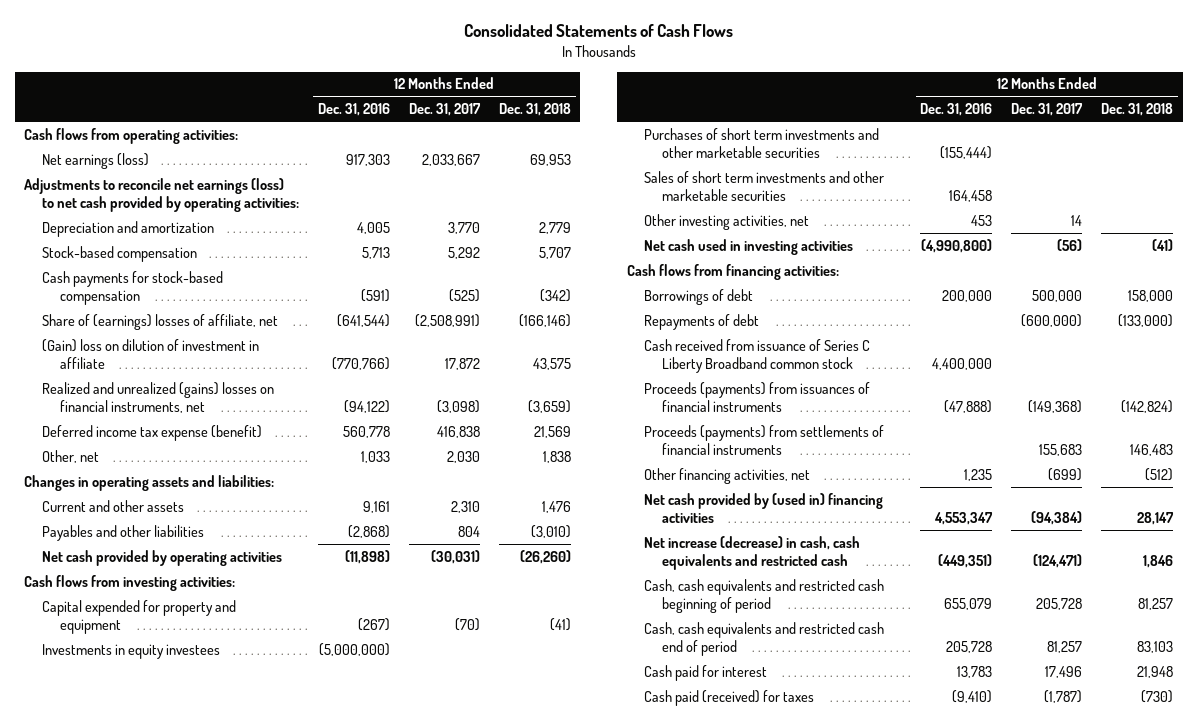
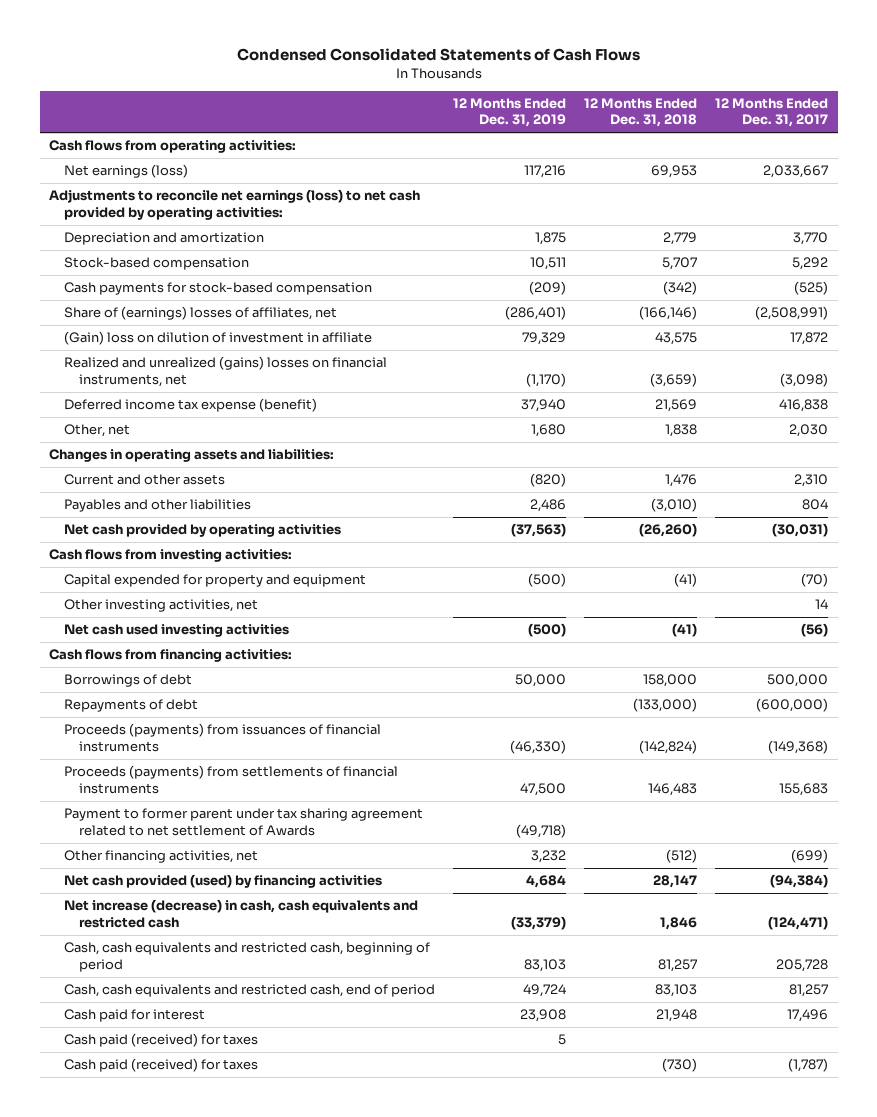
[463,24,733,38] Consolidated Statements of Cash Flows -> [236,47,640,61] Condensed Consolidated Statements of Cash Flows
[317,103,390,117] Dec. 31, 2016 -> none
none -> [453,97,567,128] 12 Months Ended Dec. 31, 2019
[41,313,278,330] Share of (earnings) losses of affiliate, net -> [63,306,337,321] Share of (earnings) losses of affiliates, net
[41,643,220,659] Investments in equity investees -> none
[644,127,880,159] Purchases of short term investments and other marketable securities -> none
[644,170,885,202] Sales of short term investments and other marketable securities -> none
[644,238,854,255] Net cash used in investing activities -> [63,624,289,638] Net cash used investing activities
[644,338,871,374] Cash received from issuance of Series C Liberty Broadband common stock -> none
none -> [63,808,423,836] Payment to former parent under tax sharing agreement related to net settlement of Awards
[644,492,884,524] Net cash provided by (used in) financing activities -> [63,874,382,889] Net cash provided (used) by financing activities
[644,578,885,614] Cash, cash equivalents and restricted cash beginning of period -> [63,942,430,972] Cash, cash equivalents and restricted cash, beginning of period
[644,621,885,657] Cash, cash equivalents and restricted cash end of period -> [63,984,435,998] Cash, cash equivalents and restricted cash, end of period
none -> [63,1033,258,1048] Cash paid (received) for taxes

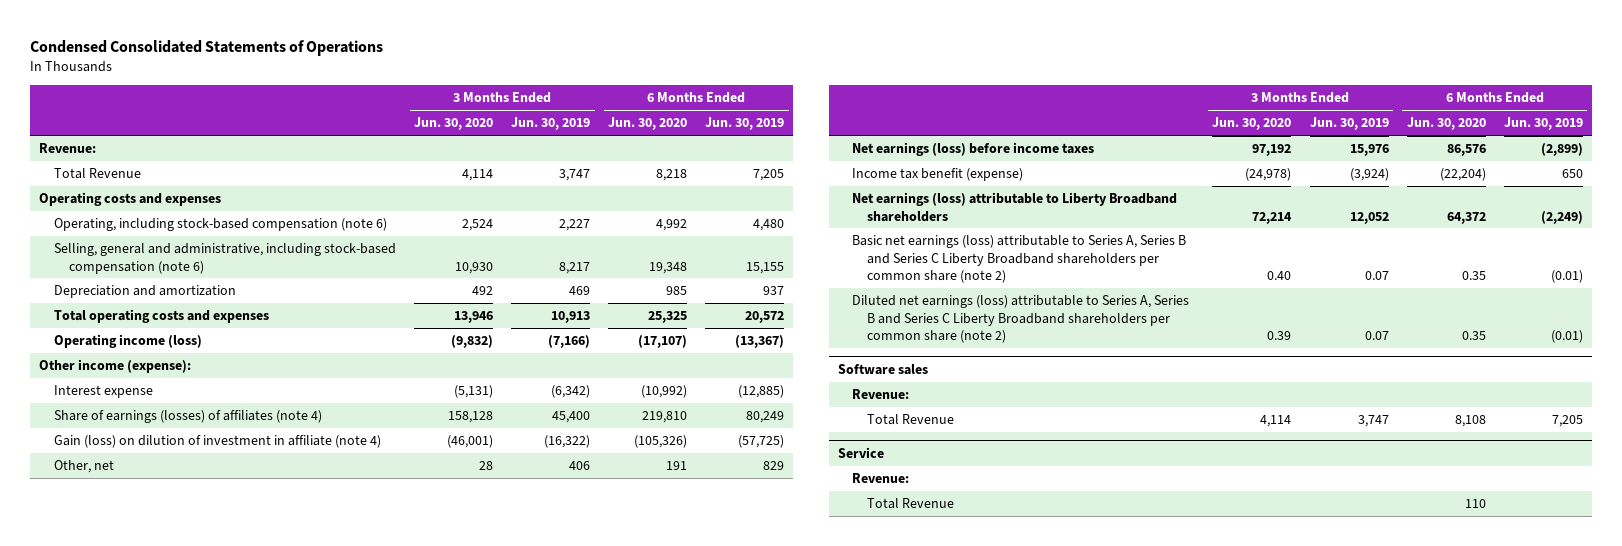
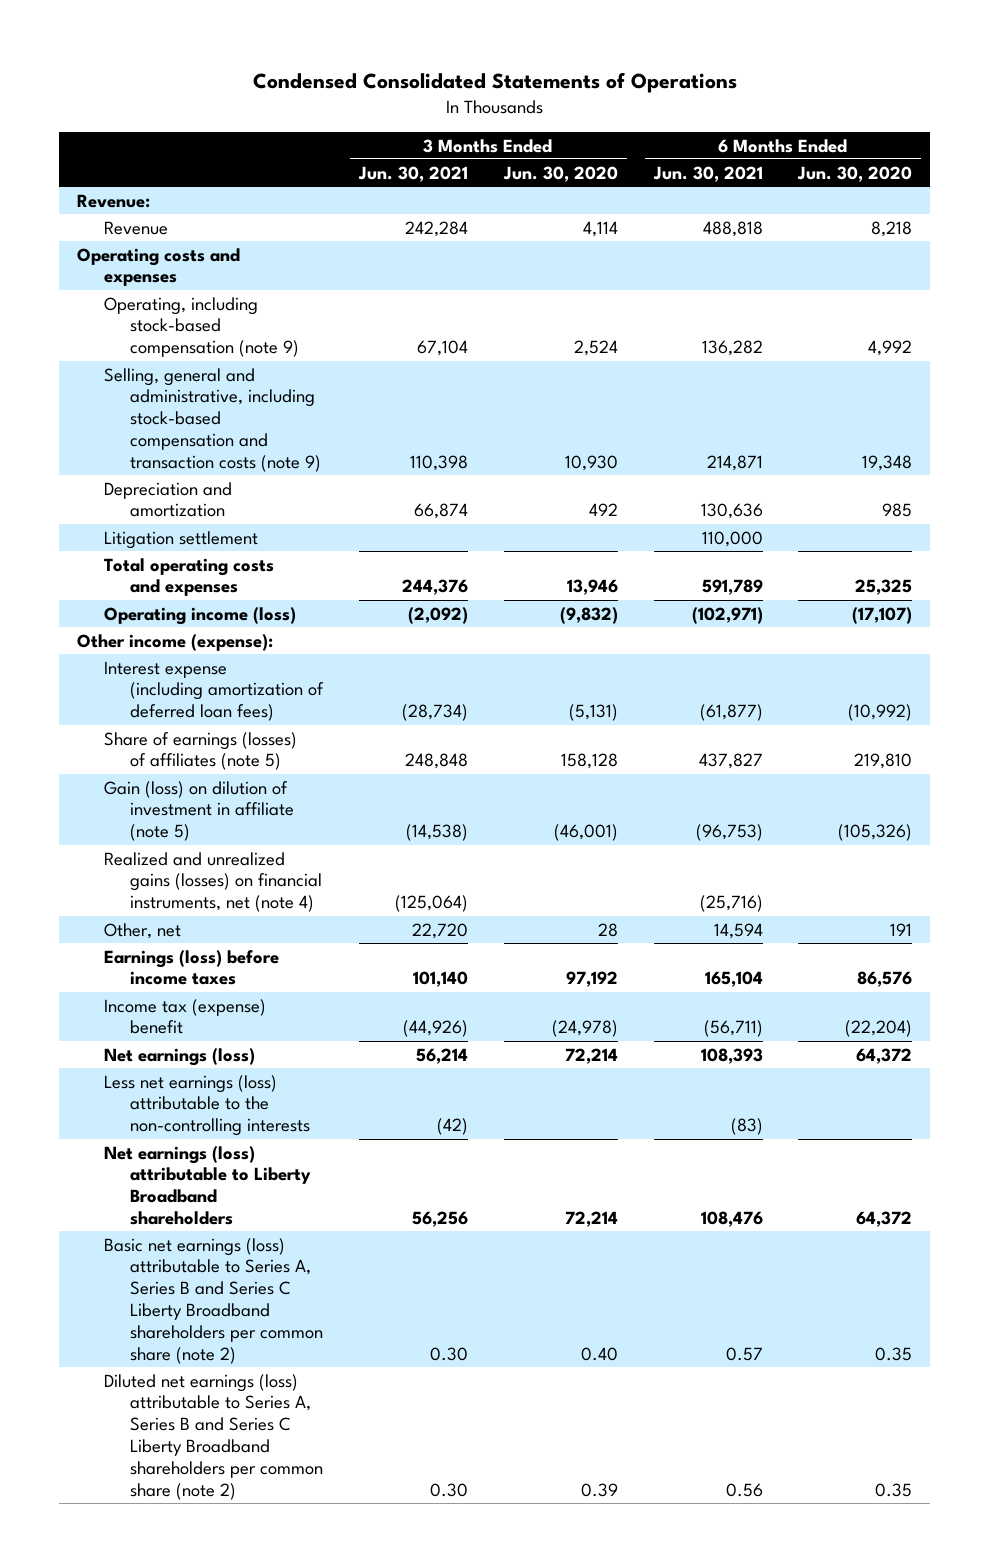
[511,117,591,131] Jun. 30, 2019 -> none
[705,117,785,131] Jun. 30, 2019 -> none
none -> [358,165,469,182] Jun. 30, 2021
none -> [652,165,763,182] Jun. 30, 2021
[53,168,141,180] Total Revenue -> [103,220,168,235] Revenue
[53,218,387,232] Operating, including stock-based compensation (note 6) -> [103,296,300,358] Operating, including stock-based compensation (note 9)
[53,243,396,274] Selling, general and administrative, including stock-based compensation (note 6) -> [103,367,322,472] Selling, general and administrative, including stock-based compensation and transaction costs (note 9)
none -> [103,530,258,549] Litigation settlement
[53,385,153,399] Interest expense -> [103,660,325,722] Interest expense (including amortization of deferred loan fees)
[53,410,322,424] Share of earnings (losses) of affiliates (note 4) -> [103,731,297,771] Share of earnings (losses) of affiliates (note 5)
[53,435,381,449] Gain (loss) on dilution of investment in affiliate (note 4) -> [103,780,295,842] Gain (loss) on dilution of investment in affiliate (note 5)
none -> [103,851,323,913] Realized and unrealized gains (losses) on financial instruments, net (note 4)
[852,142,1095,157] Net earnings (loss) before income taxes -> [103,949,279,986] Earnings (loss) before income taxes
[852,168,1024,182] Income tax benefit (expense) -> [103,998,266,1035] Income tax (expense) benefit
none -> [103,1047,255,1066] Net earnings (loss)
none -> [103,1074,311,1137] Less net earnings (loss) attributable to the non-controlling interests
[837,363,928,375] Software sales -> none
[852,389,910,400] Revenue: -> none
[866,414,954,426] Total Revenue -> none
[837,446,884,458] Service -> none
[852,473,910,484] Revenue: -> none
[866,498,954,510] Total Revenue -> none

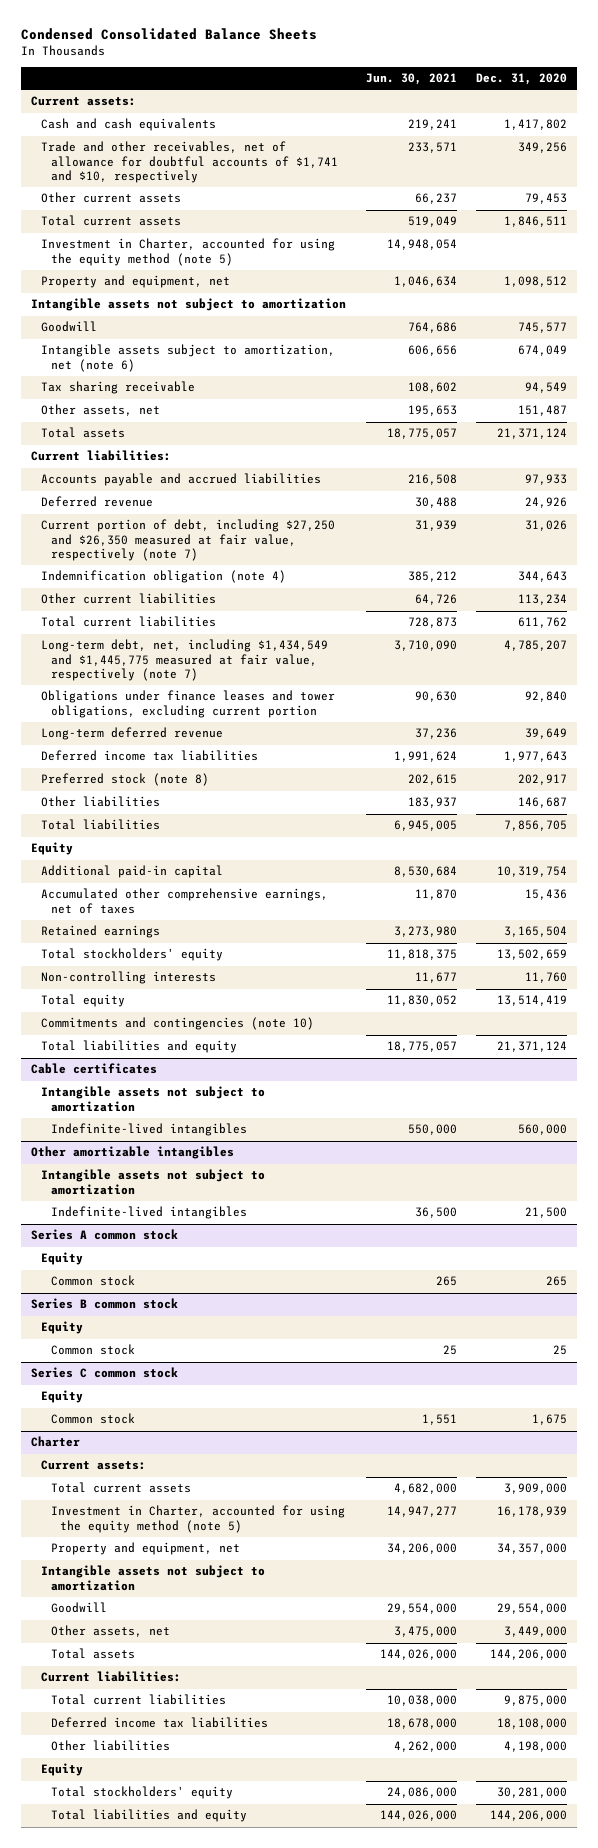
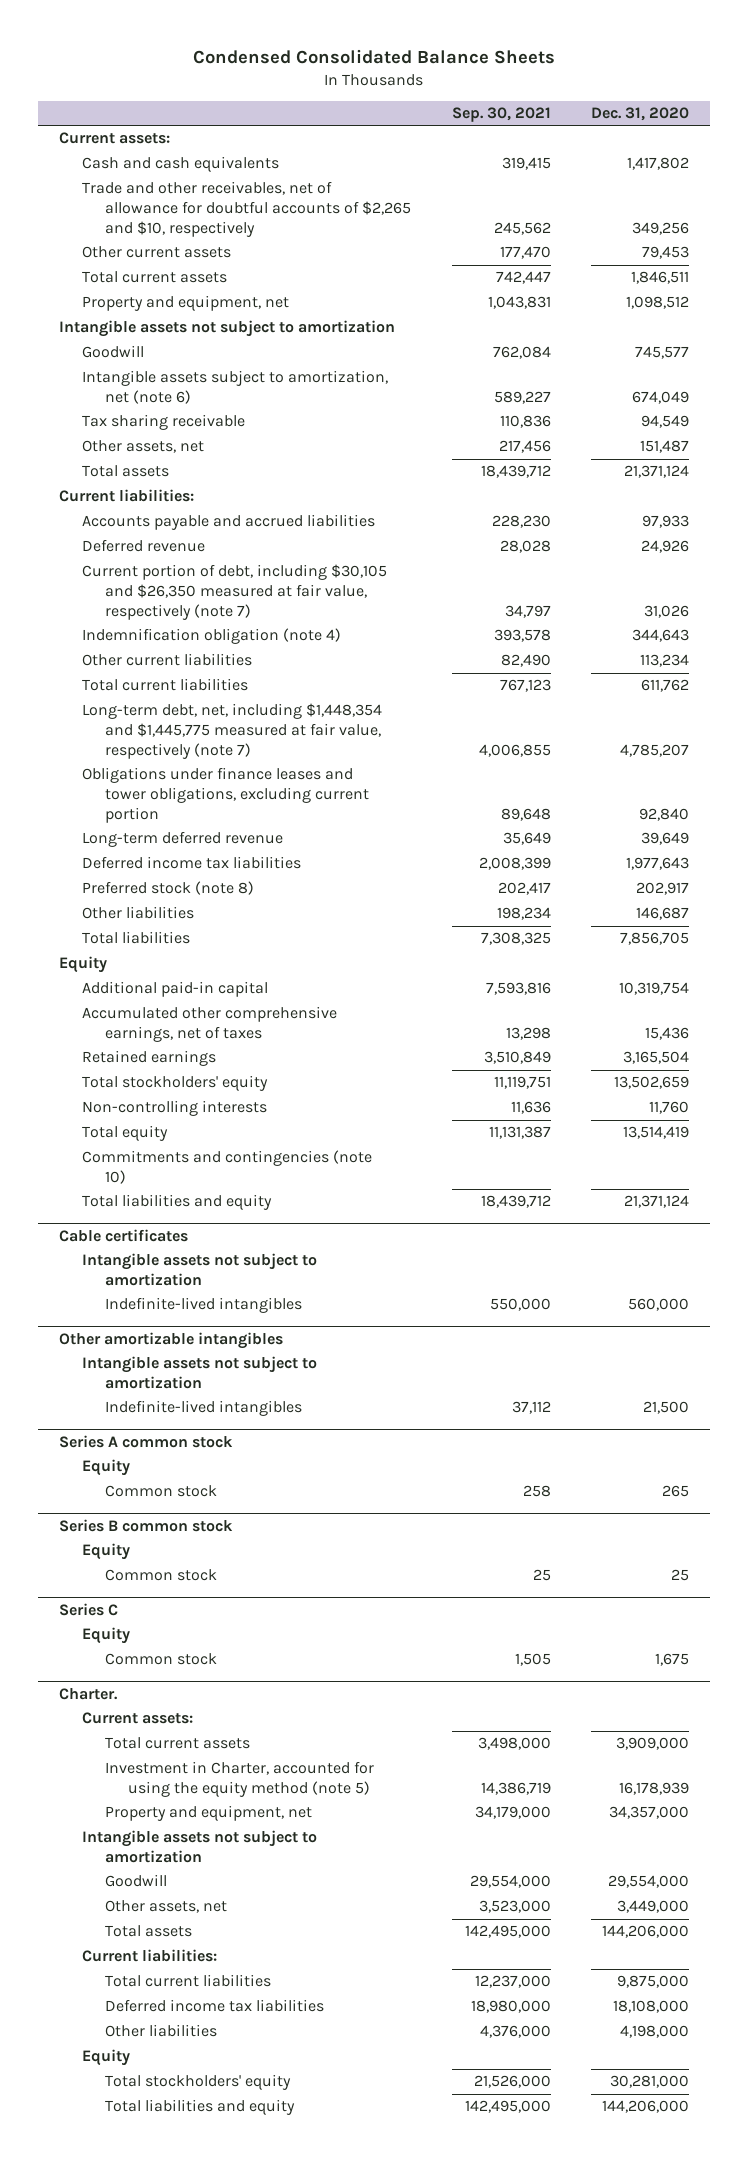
[365,73,457,86] Jun. 30, 2021 -> none
none -> [451,107,551,123] Sep. 30, 2021
[40,141,338,183] Trade and other receivables, net of allowance for doubtful accounts of $1,741 and $10, respectively -> [81,181,411,238] Trade and other receivables, net of allowance for doubtful accounts of $2,265 and $10, respectively
[40,238,335,266] Investment in Charter, accounted for using the equity method (note 5) -> none
[40,519,335,561] Current portion of debt, including $27,250 and $26,350 measured at fair value, respectively (note 7) -> [81,564,387,621] Current portion of debt, including $30,105 and $26,350 measured at fair value, respectively (note 7)
[40,639,328,681] Long-term debt, net, including $1,434,549 and $1,445,775 measured at fair value, respectively (note 7) -> [81,703,382,760] Long-term debt, net, including $1,448,354 and $1,445,775 measured at fair value, respectively (note 7)
[30,1367,178,1379] Series C common stock -> [58,1603,118,1617] Series C
[30,1436,80,1448] Charter -> [58,1688,118,1701] Charter.

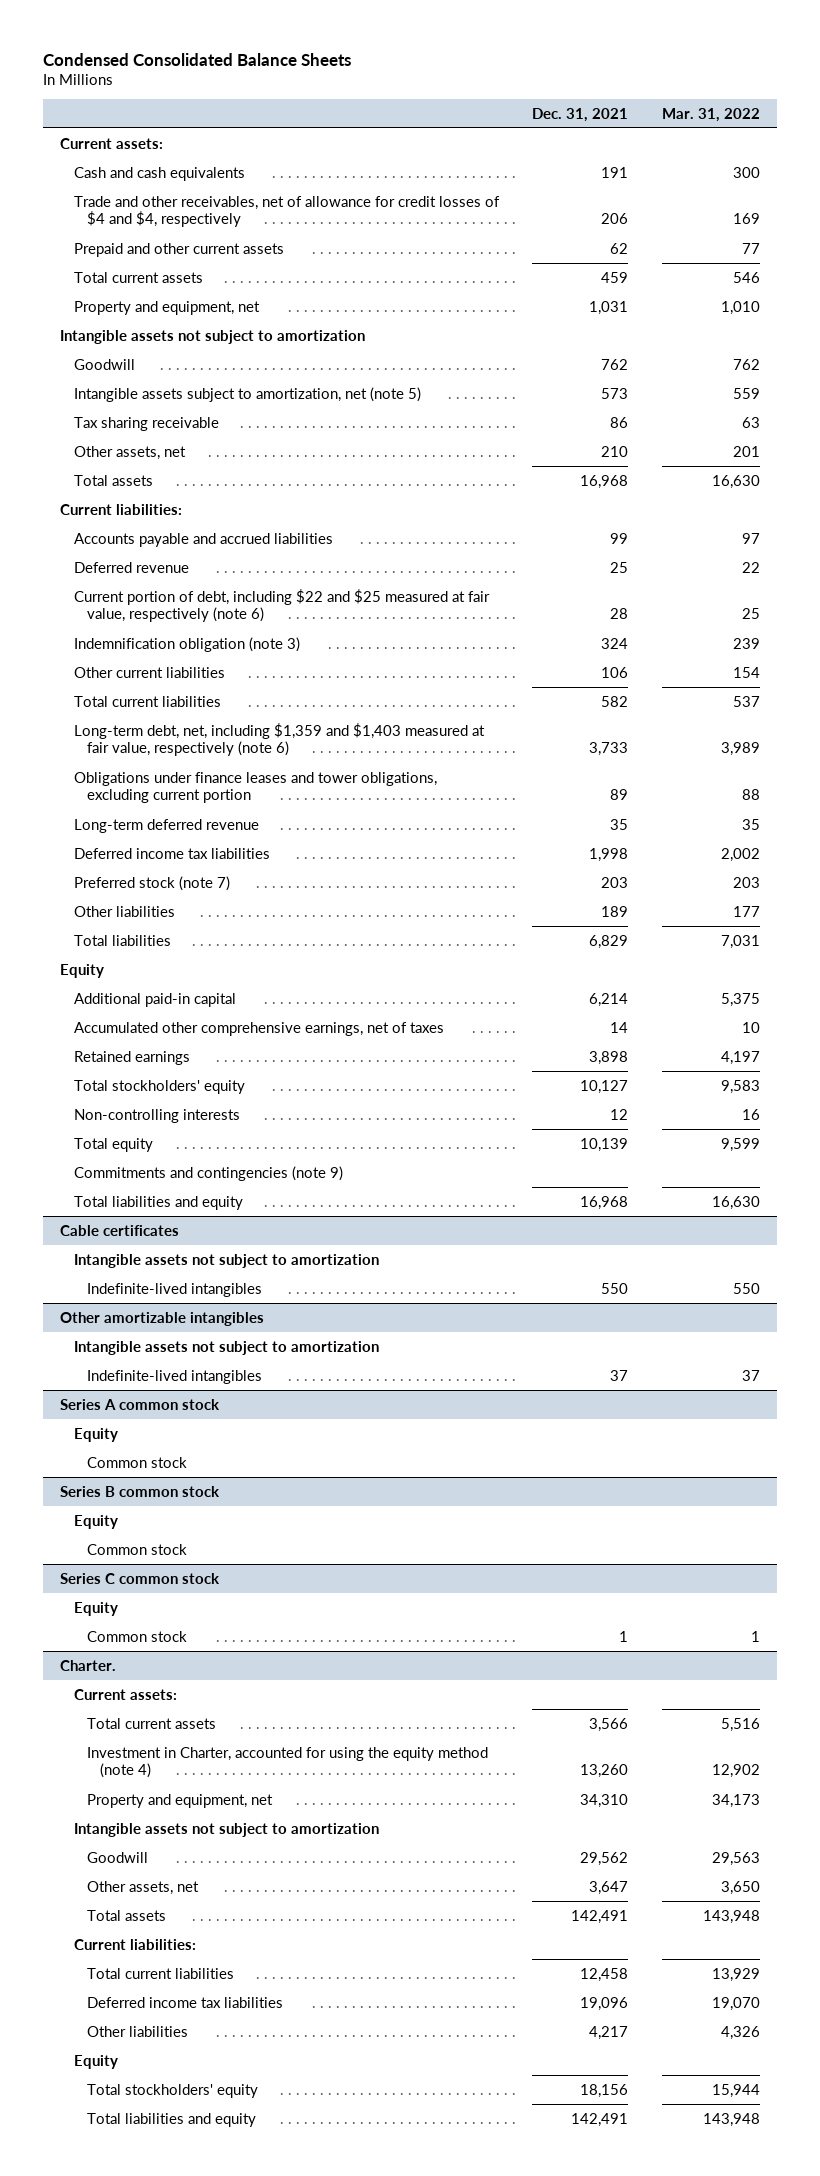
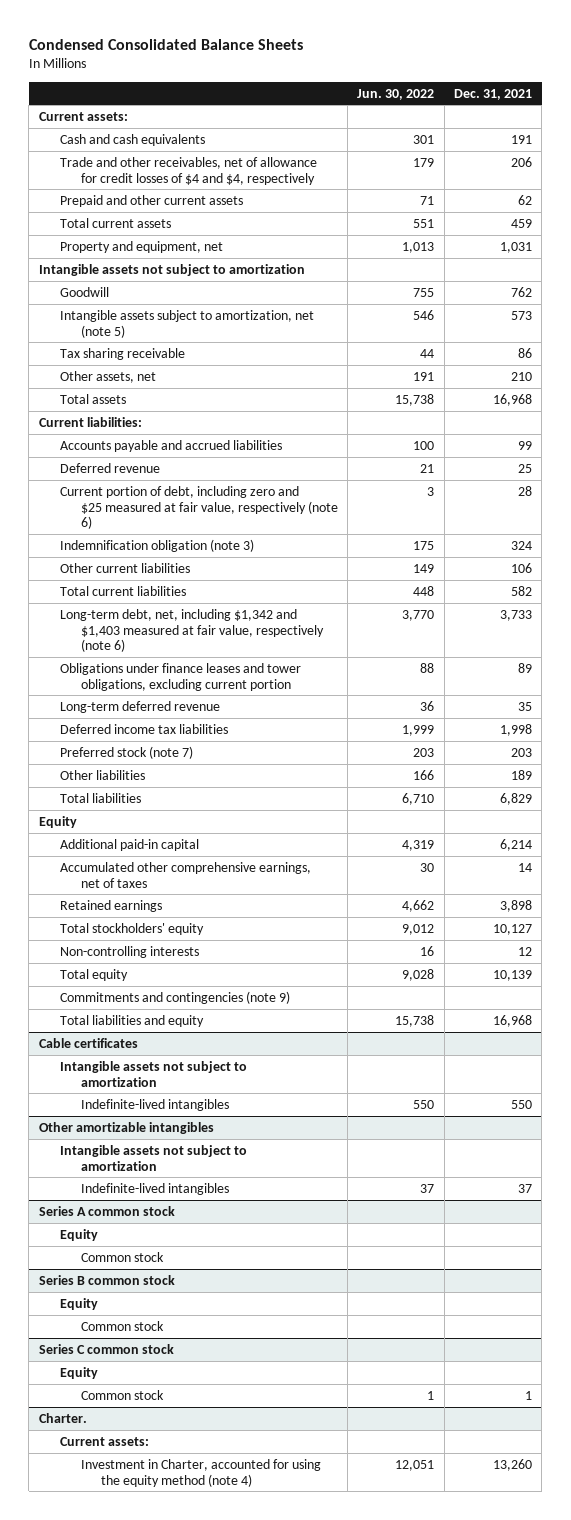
[662,107,761,122] Mar. 31, 2022 -> none
none -> [357,88,435,100] Jun. 30, 2022
[73,588,490,623] Current portion of debt, including $22 and $25 measured at fair value, respectively (note 6) -> [59,485,338,530] Current portion of debt, including zero and $25 measured at fair value, respectively (note 6)
[73,722,485,757] Long-term debt, net, including $1,359 and $1,403 measured at fair value, respectively (note 6) -> [59,608,324,653] Long-term debt, net, including $1,342 and $1,403 measured at fair value, respectively (note 6)
[86,1717,216,1729] Total current assets -> none
[86,1793,273,1808] Property and equipment, net -> none
[73,1822,379,1837] Intangible assets not subject to amortization -> none
[86,1851,148,1863] Goodwill -> none
[86,1880,199,1895] Other assets, net -> none
[86,1909,166,1921] Total assets -> none
[73,1938,196,1950] Current liabilities: -> none
[86,1967,234,1979] Total current liabilities -> none
[86,1996,283,2008] Deferred income tax liabilities -> none
[86,2025,188,2037] Other liabilities -> none
[73,2054,118,2069] Equity -> none
[86,2083,258,2098] Total stockholders' equity -> none
[86,2112,256,2127] Total liabilities and equity -> none

